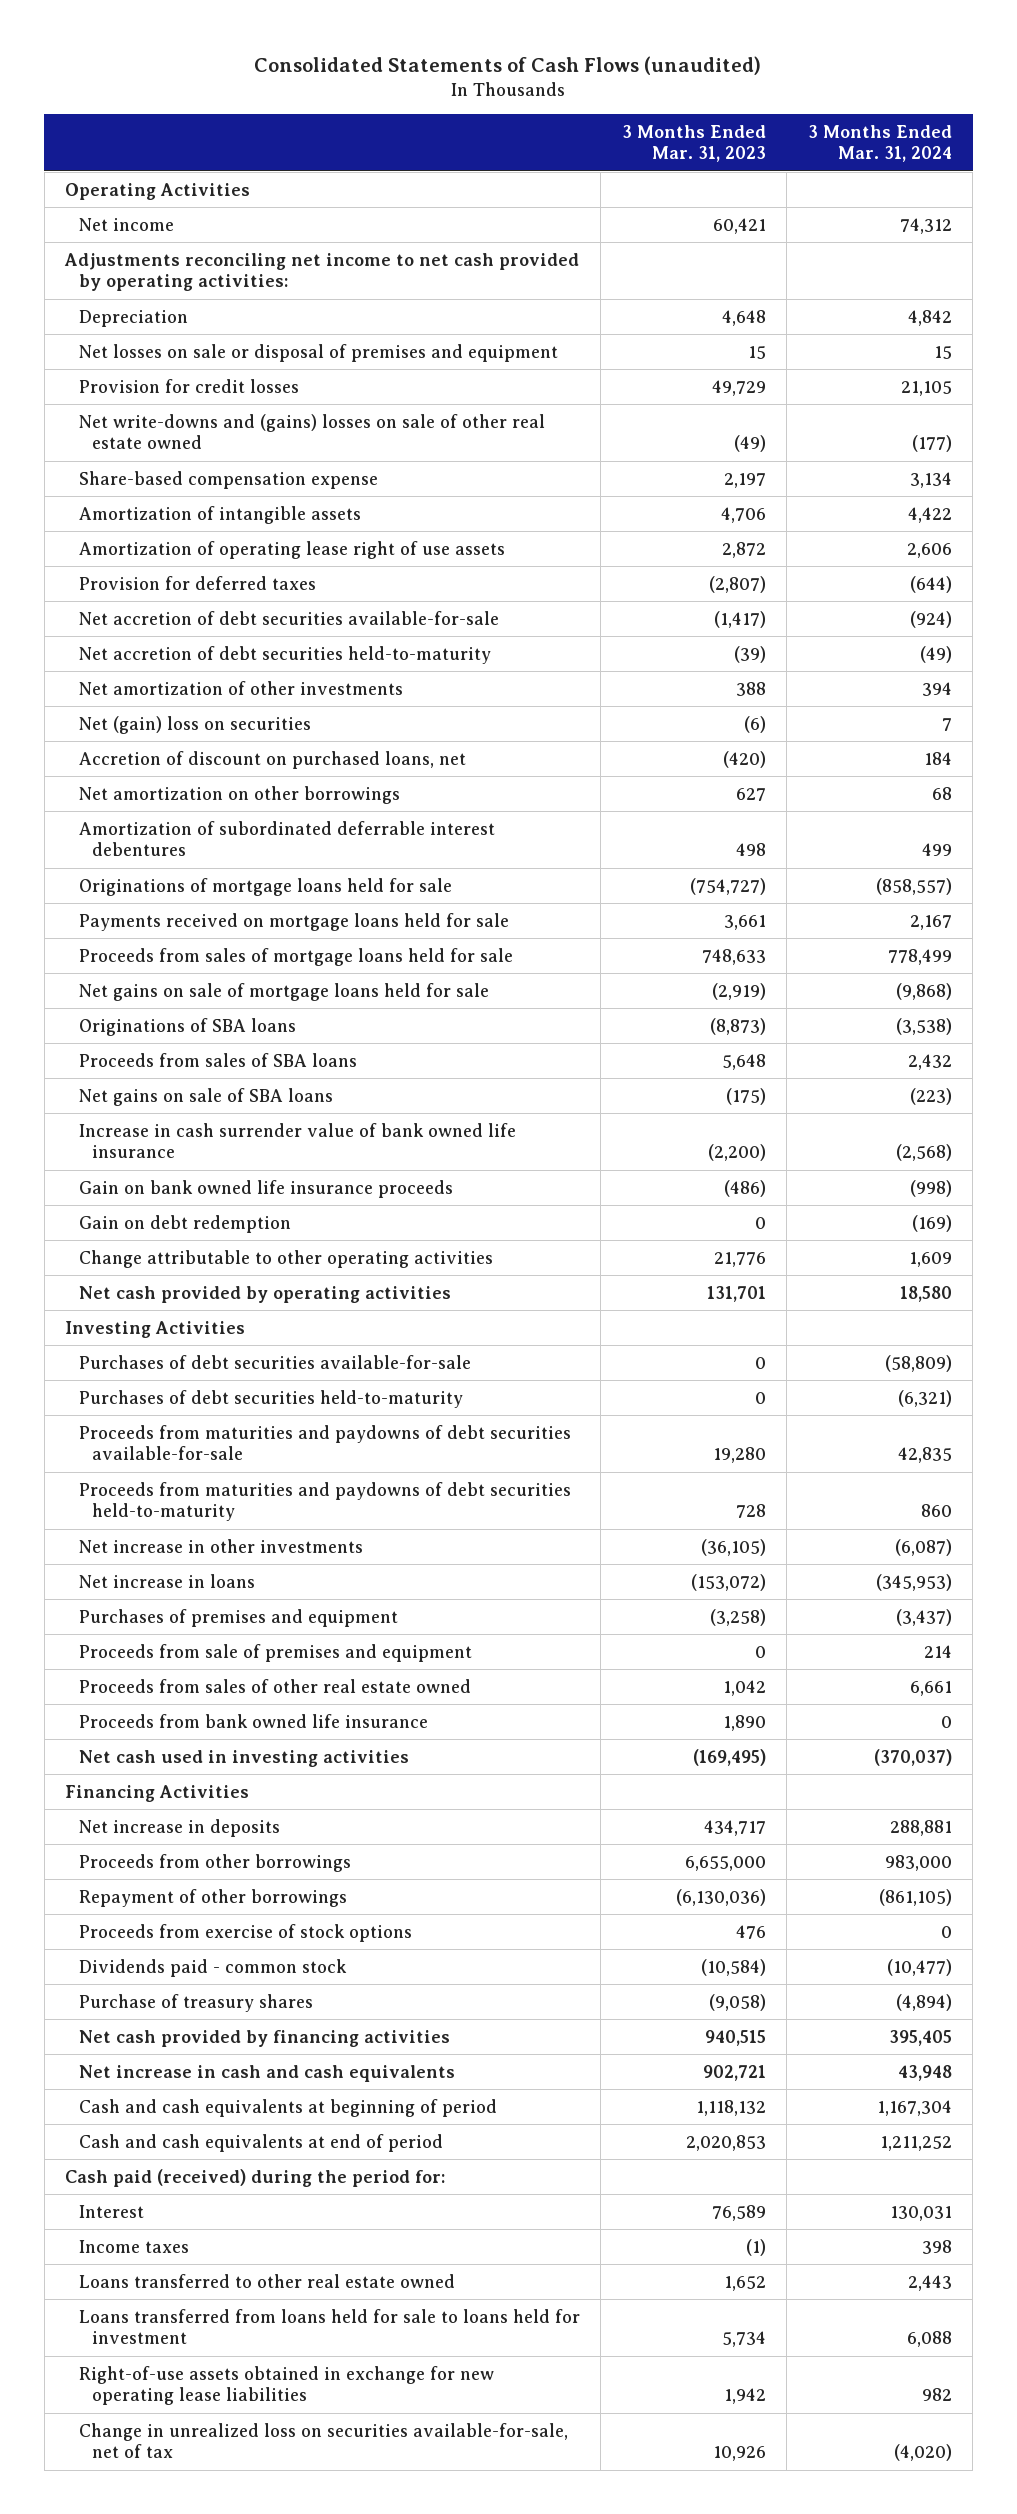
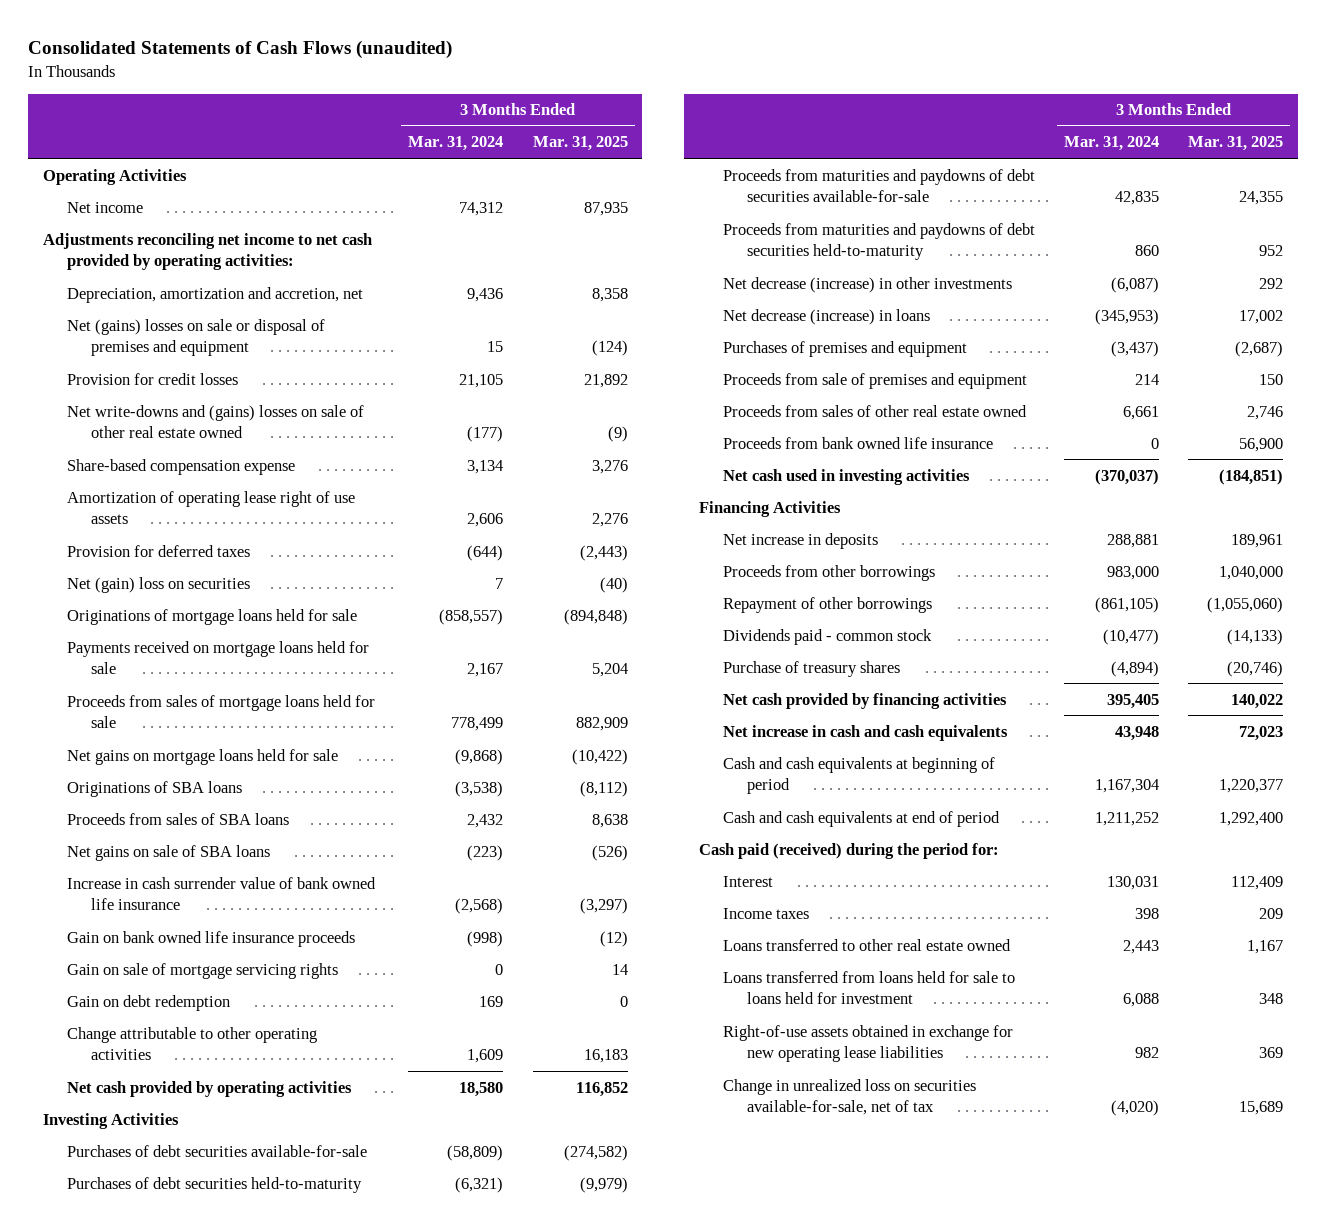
[621,124,766,163] 3 Months Ended Mar. 31, 2023 -> none
none -> [532,136,628,152] Mar. 31, 2025
[78,309,188,327] Depreciation -> none
none -> [67,286,364,303] Depreciation, amortization and accretion, net
[78,343,558,362] Net losses on sale or disposal of premises and equipment -> [67,318,326,357] Net (gains) losses on sale or disposal of premises and equipment
[78,505,361,524] Amortization of intangible assets -> none
[78,610,499,625] Net accretion of debt securities available-for-sale -> none
[78,645,491,664] Net accretion of debt securities held-to-maturity -> none
[78,680,403,695] Net amortization of other investments -> none
[78,750,466,769] Accretion of discount on purchased loans, net -> none
[78,785,400,804] Net amortization on other borrowings -> none
[78,820,495,857] Amortization of subordinated deferrable interest debentures -> none
[78,982,489,1001] Net gains on sale of mortgage loans held for sale -> [67,748,339,765] Net gains on mortgage loans held for sale
none -> [67,962,339,979] Gain on sale of mortgage servicing rights
[911,1214,952,1232] (169) -> [479,995,504,1007] 169
[78,1538,363,1553] Net increase in other investments -> [722,276,1012,293] Net decrease (increase) in other investments
[78,1573,255,1588] Net increase in loans -> [722,308,930,325] Net decrease (increase) in loans
[78,1923,412,1942] Proceeds from exercise of stock options -> none

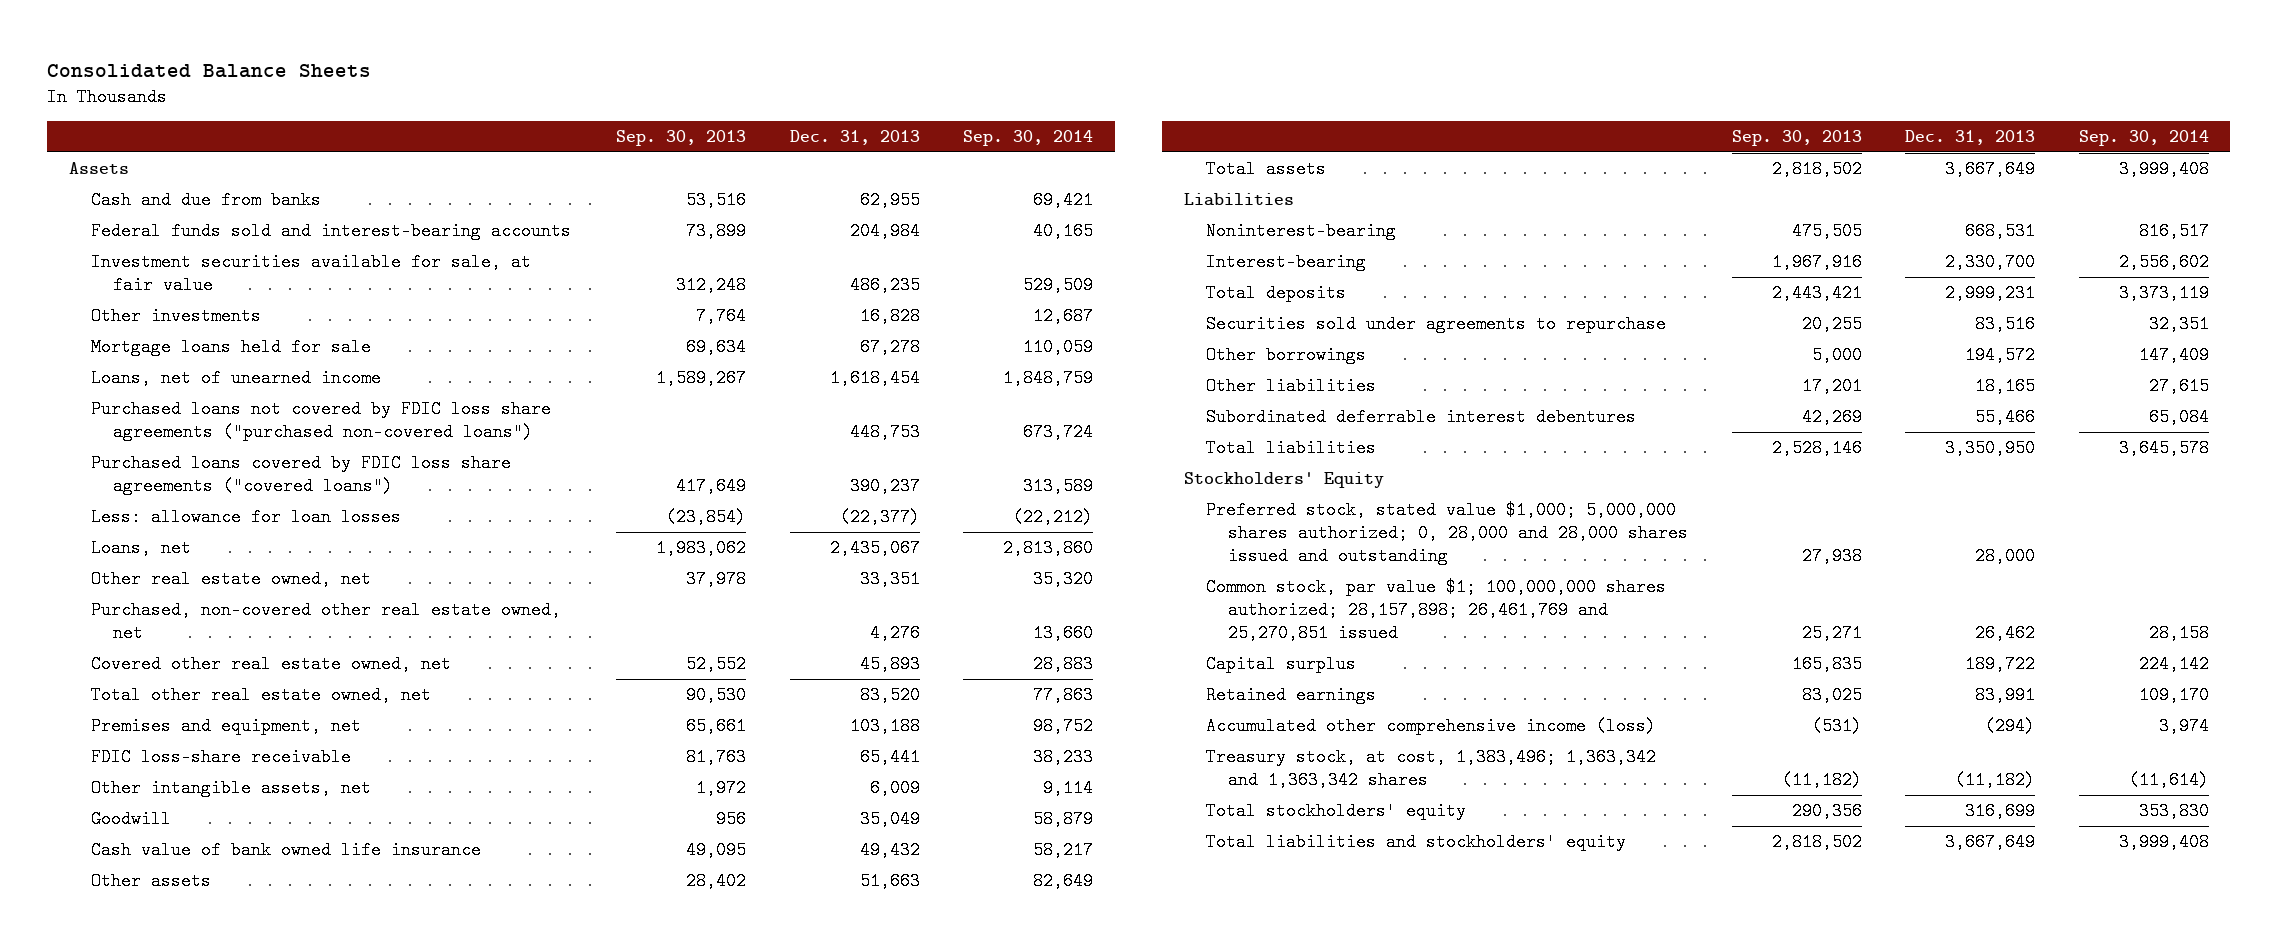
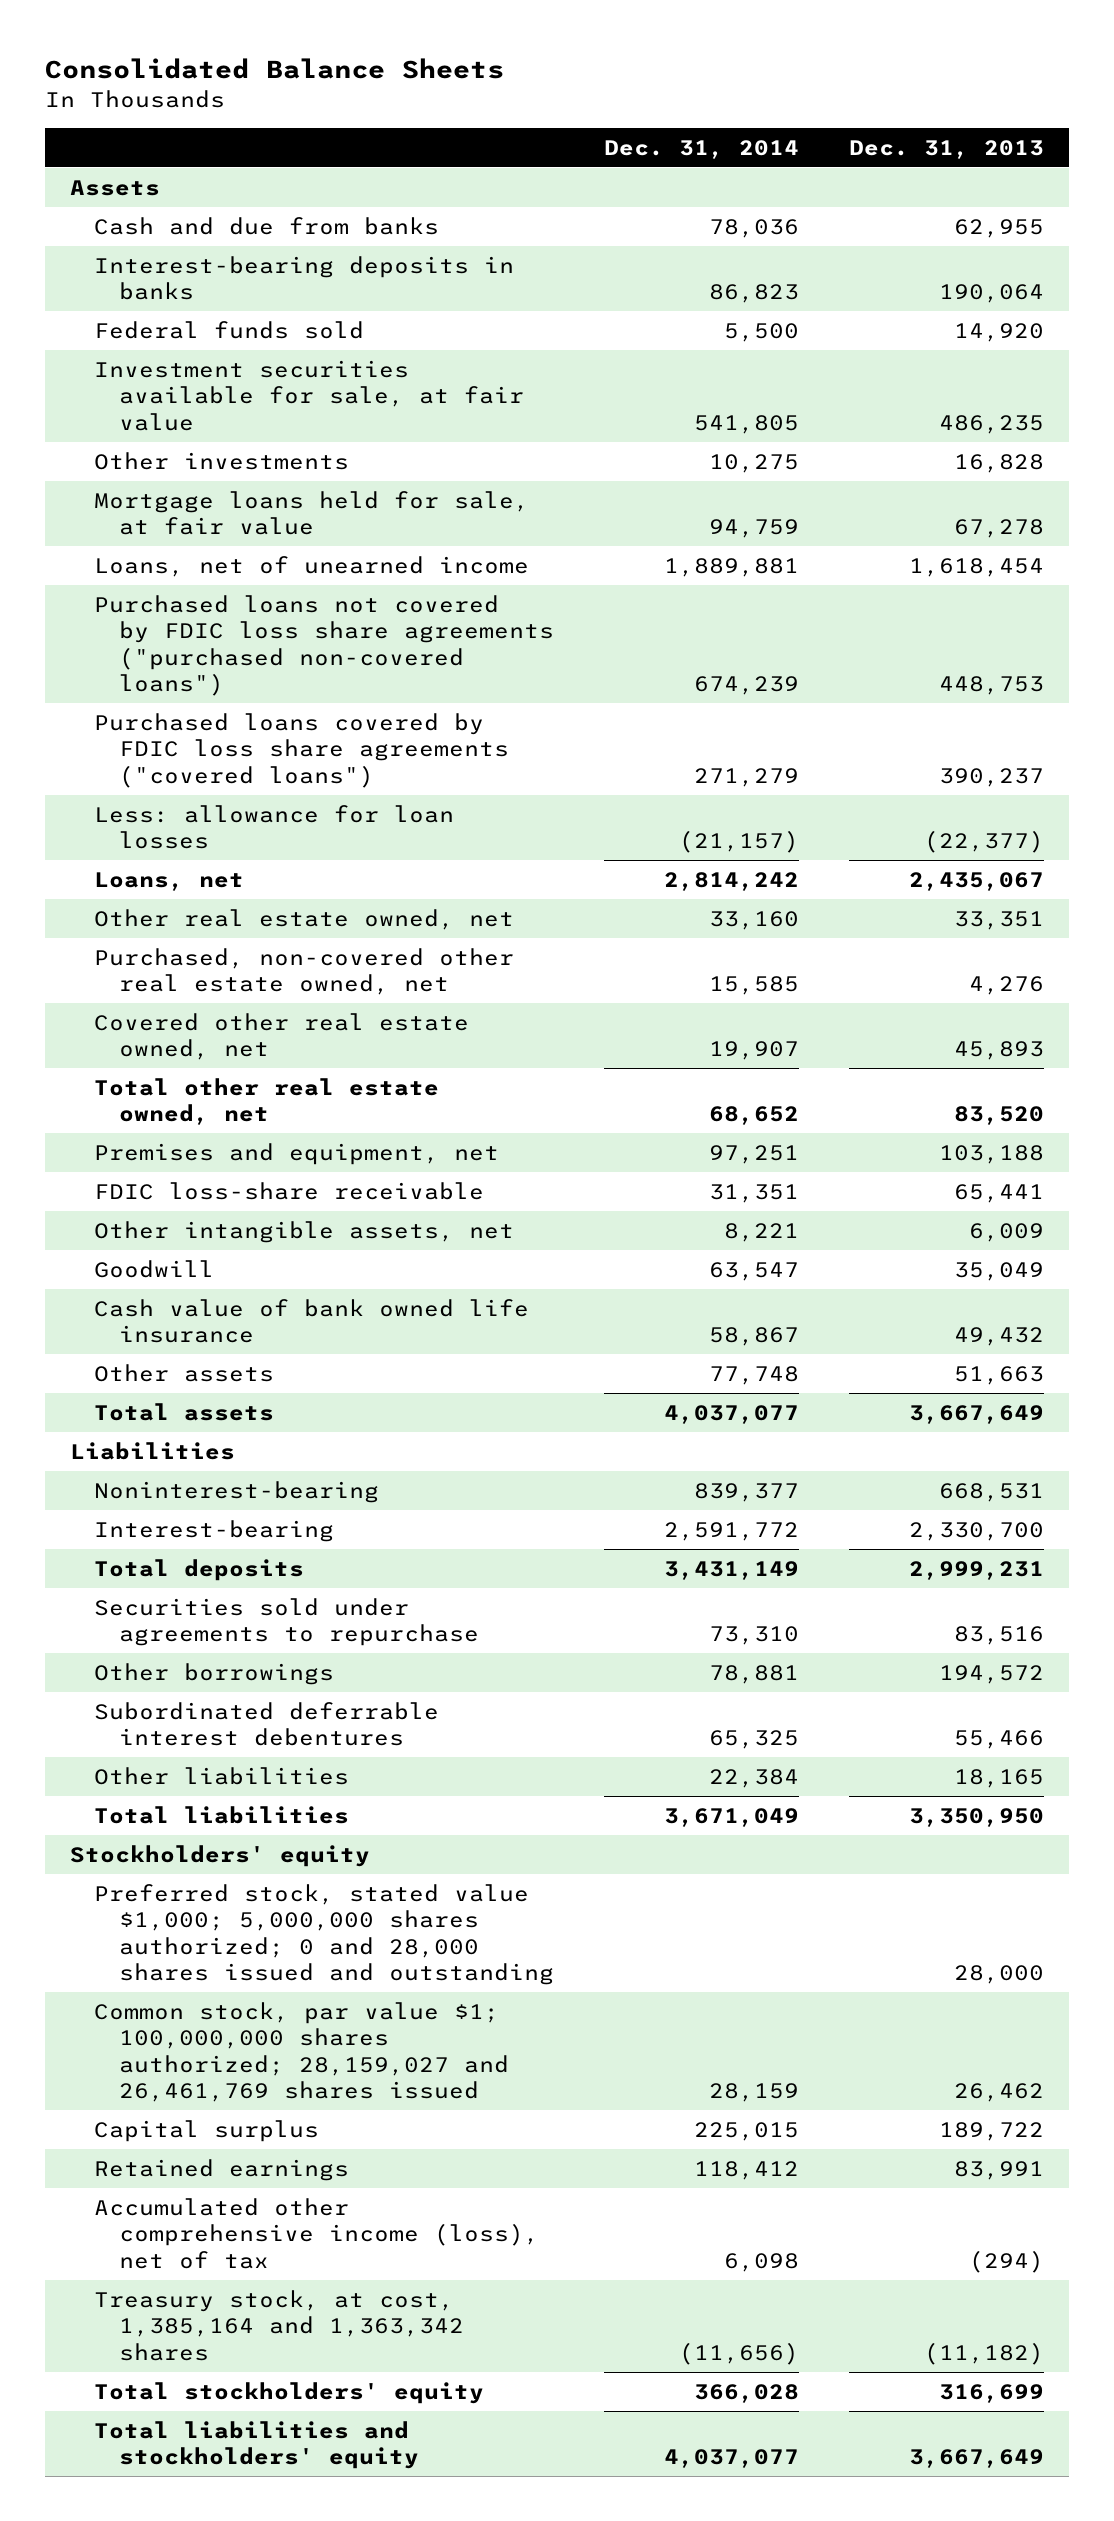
[616,130,747,147] Sep. 30, 2013 -> none
[963,130,1094,147] Sep. 30, 2014 -> none
none -> [603,139,799,159] Dec. 31, 2014
none -> [94,255,515,301] Interest-bearing deposits in banks
[90,222,571,241] Federal funds sold and interest-bearing accounts -> [94,320,365,339] Federal funds sold
[849,222,920,241] 204,984 -> [953,322,1044,342] 14,920
[90,338,371,357] Mortgage loans held for sale -> [94,490,530,536] Mortgage loans held for sale, at fair value
[1206,377,1377,396] Other liabilities -> [94,1766,350,1785] Other liabilities
[1184,472,1385,489] Stockholders' Equity -> [70,1844,371,1867] Stockholders' equity
[1206,501,1689,566] Preferred stock, stated value $1,000; 5,000,000 shares authorized; 0, 28,000 and 28,000 shares issued and outstanding -> [94,1883,554,1986] Preferred stock, stated value $1,000; 5,000,000 shares authorized; 0 and 28,000 shares issued and outstanding
[1206,578,1667,643] Common stock, par value $1; 100,000,000 shares authorized; 28,157,898; 26,461,769 and 25,270,851 issued -> [94,2001,509,2103] Common stock, par value $1; 100,000,000 shares authorized; 28,159,027 and 26,461,769 shares issued
[1206,717,1657,736] Accumulated other comprehensive income (loss) -> [94,2197,539,2269] Accumulated other comprehensive income (loss), net of tax
[1206,748,1657,790] Treasury stock, at cost, 1,383,496; 1,363,342 and 1,363,342 shares -> [94,2289,464,2361] Treasury stock, at cost, 1,385,164 and 1,363,342 shares

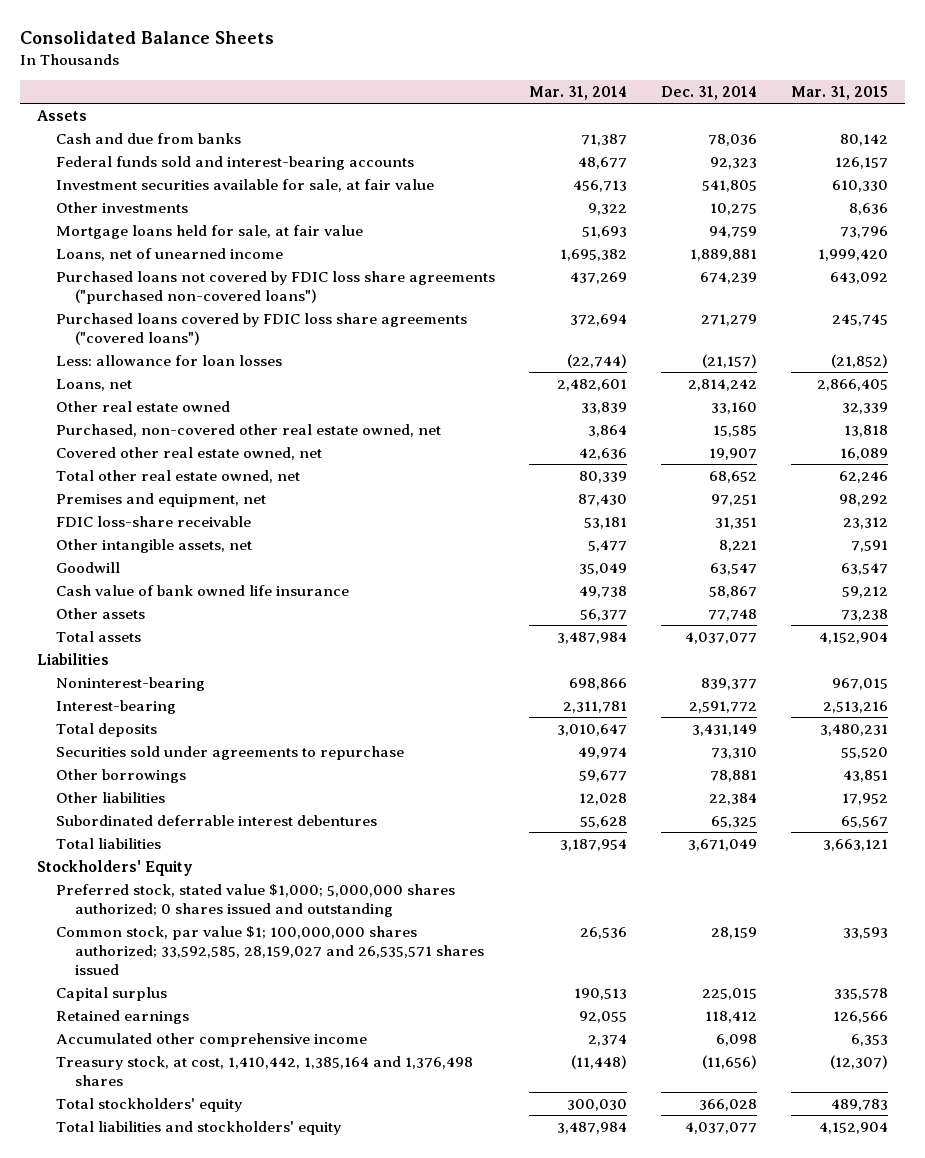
[848,139,1044,159] Dec. 31, 2013 -> none
none -> [528,86,627,101] Mar. 31, 2014
none -> [790,86,888,101] Mar. 31, 2015
[94,255,515,301] Interest-bearing deposits in banks -> none
[94,320,365,339] Federal funds sold -> [56,155,415,170] Federal funds sold and interest-bearing accounts
[723,322,799,342] 5,500 -> [709,156,757,169] 92,323
[94,908,515,930] Other real estate owned, net -> [56,400,231,412] Other real estate owned
[94,1701,440,1747] Subordinated deferrable interest debentures -> [56,814,378,826] Subordinated deferrable interest debentures
[70,1844,371,1867] Stockholders' equity -> [36,859,193,876] Stockholders' Equity
[94,1883,554,1986] Preferred stock, stated value $1,000; 5,000,000 shares authorized; 0 and 28,000 shares issued and outstanding -> [56,883,456,917] Preferred stock, stated value $1,000; 5,000,000 shares authorized; 0 shares issued and outstanding
[94,2001,509,2103] Common stock, par value $1; 100,000,000 shares authorized; 28,159,027 and 26,461,769 shares issued -> [56,925,485,975] Common stock, par value $1; 100,000,000 shares authorized; 33,592,585, 28,159,027 and 26,535,571 shares issued
[94,2197,539,2269] Accumulated other comprehensive income (loss), net of tax -> [56,1032,368,1047] Accumulated other comprehensive income
[94,2289,464,2361] Treasury stock, at cost, 1,385,164 and 1,363,342 shares -> [56,1055,474,1086] Treasury stock, at cost, 1,410,442, 1,385,164 and 1,376,498 shares

